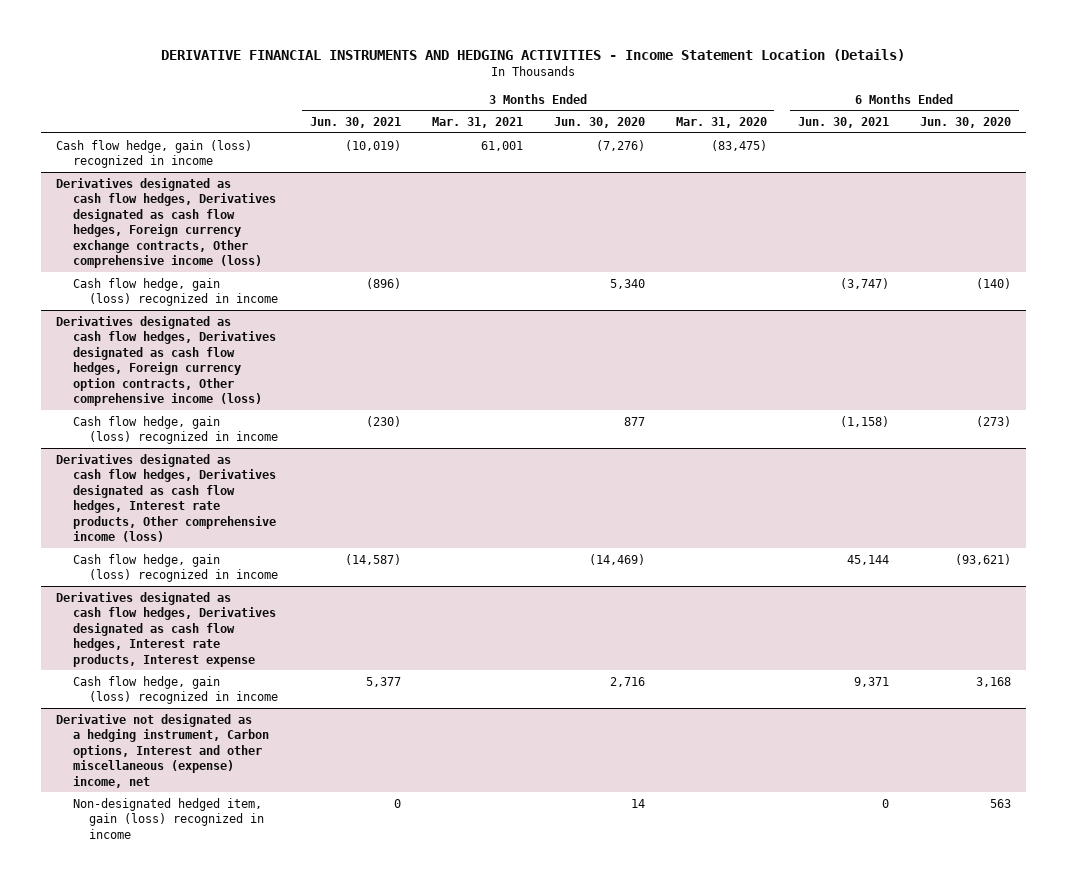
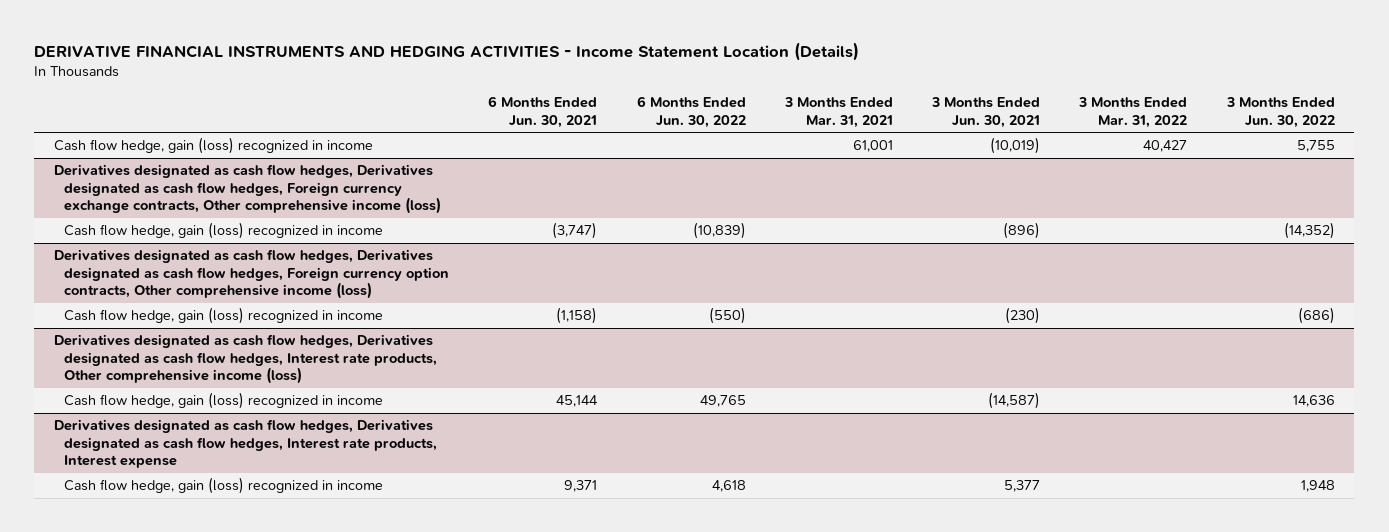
[553,116,645,128] Jun. 30, 2020 -> none
[675,116,767,128] Mar. 31, 2020 -> none
[919,116,1011,128] Jun. 30, 2020 -> none
none -> [636,96,746,128] 6 Months Ended Jun. 30, 2022
none -> [1078,97,1188,128] 3 Months Ended Mar. 31, 2022
none -> [1225,97,1335,128] 3 Months Ended Jun. 30, 2022
[56,713,269,788] Derivative not designated as a hedging instrument, Carbon options, Interest and other miscellaneous (expense) income, net -> none
[72,797,265,839] Non-designated hedged item, gain (loss) recognized in income -> none

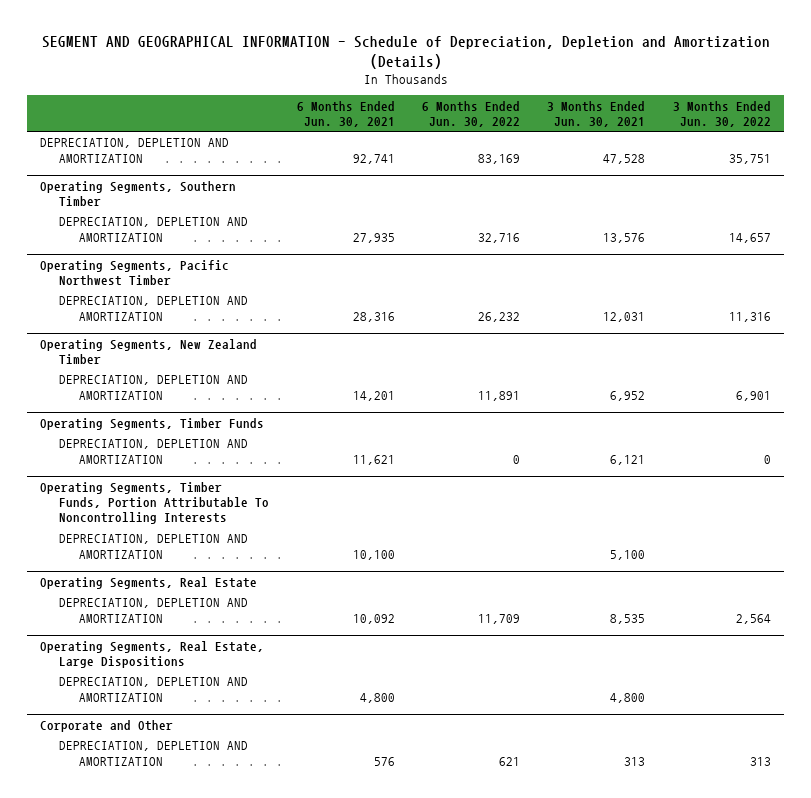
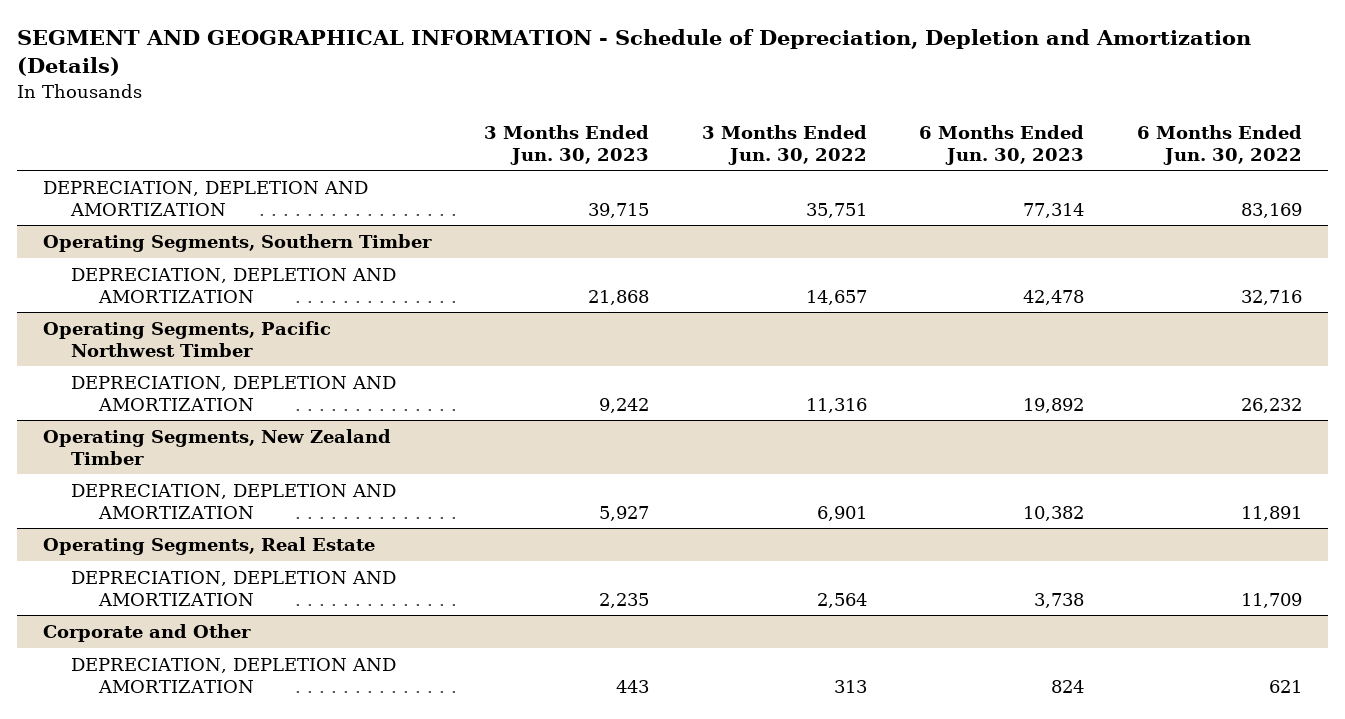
[296,100,395,127] 6 Months Ended Jun. 30, 2021 -> none
[547,100,646,127] 3 Months Ended Jun. 30, 2021 -> none
none -> [483,125,649,165] 3 Months Ended Jun. 30, 2023
none -> [919,125,1085,165] 6 Months Ended Jun. 30, 2023
[40,417,265,430] Operating Segments, Timber Funds -> none
[59,439,249,464] DEPRECIATION, DEPLETION AND AMORTIZATION -> none
[40,481,270,525] Operating Segments, Timber Funds, Portion Attributable To Noncontrolling Interests -> none
[59,534,249,559] DEPRECIATION, DEPLETION AND AMORTIZATION -> none
[40,640,265,669] Operating Segments, Real Estate, Large Dispositions -> none
[59,677,249,702] DEPRECIATION, DEPLETION AND AMORTIZATION -> none

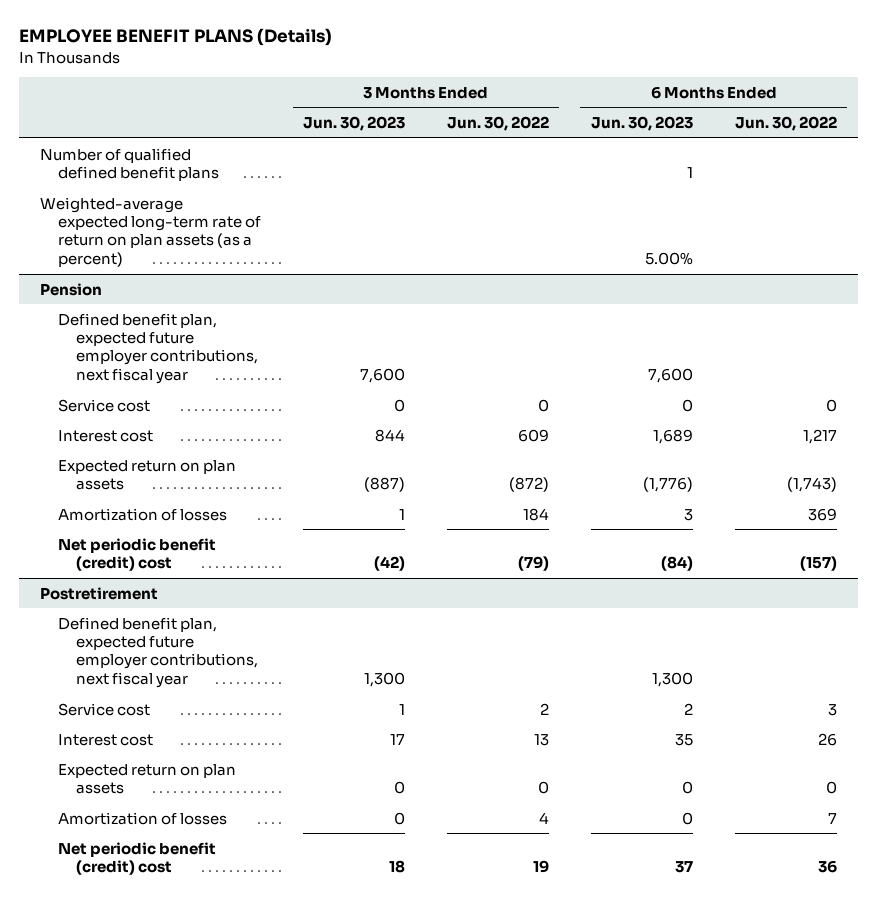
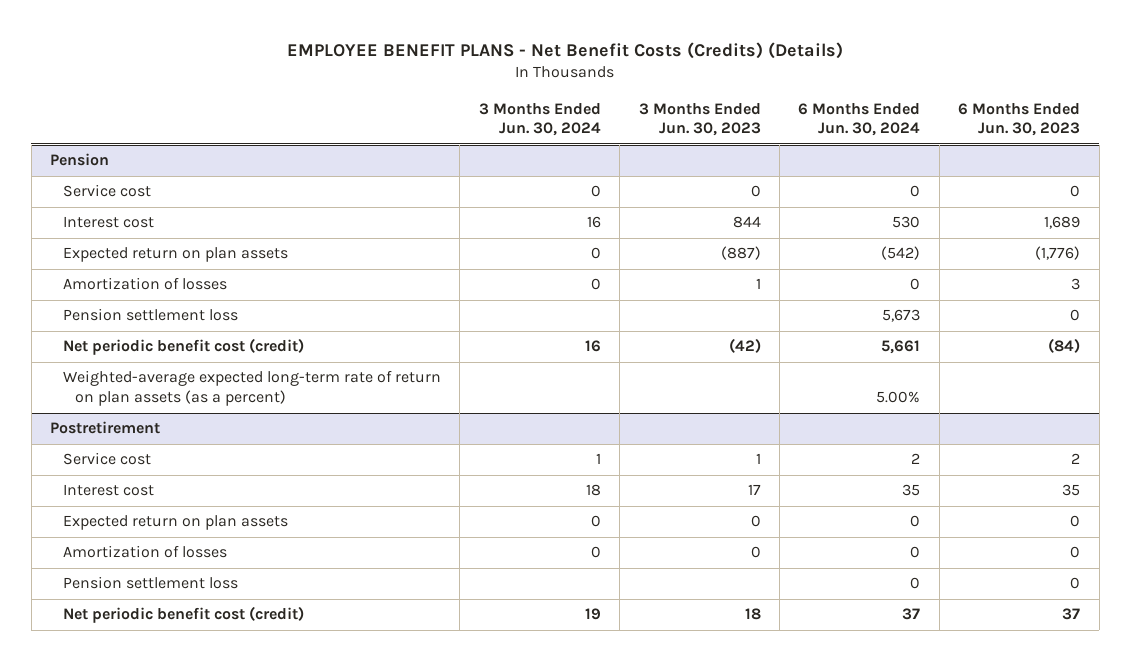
[19,28,333,47] EMPLOYEE BENEFIT PLANS (Details) -> [287,41,844,59] EMPLOYEE BENEFIT PLANS - Net Benefit Costs (Credits) (Details)
[446,116,549,132] Jun. 30, 2022 -> none
[734,116,837,132] Jun. 30, 2022 -> none
none -> [478,102,601,137] 3 Months Ended Jun. 30, 2024
none -> [798,102,921,137] 6 Months Ended Jun. 30, 2024
[40,147,220,182] Number of qualified defined benefit plans -> none
[40,196,262,267] Weighted-average expected long-term rate of return on plan assets (as a percent) -> none
[58,312,259,384] Defined benefit plan, expected future employer contributions, next fiscal year -> none
none -> [62,308,238,322] Pension settlement loss
[58,537,217,572] Net periodic benefit (credit) cost -> [62,338,304,356] Net periodic benefit cost (credit)
none -> [62,370,441,407] Weighted-average expected long-term rate of return on plan assets (as a percent)
[58,616,259,688] Defined benefit plan, expected future employer contributions, next fiscal year -> none
none -> [62,576,238,590] Pension settlement loss
[58,841,217,876] Net periodic benefit (credit) cost -> [62,606,304,624] Net periodic benefit cost (credit)

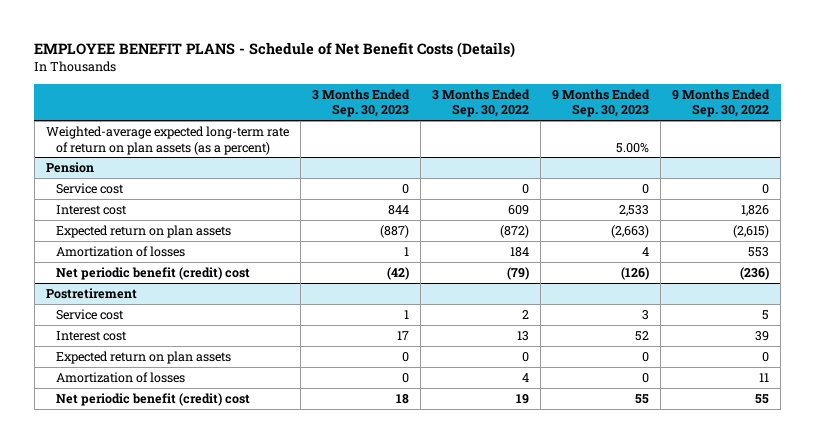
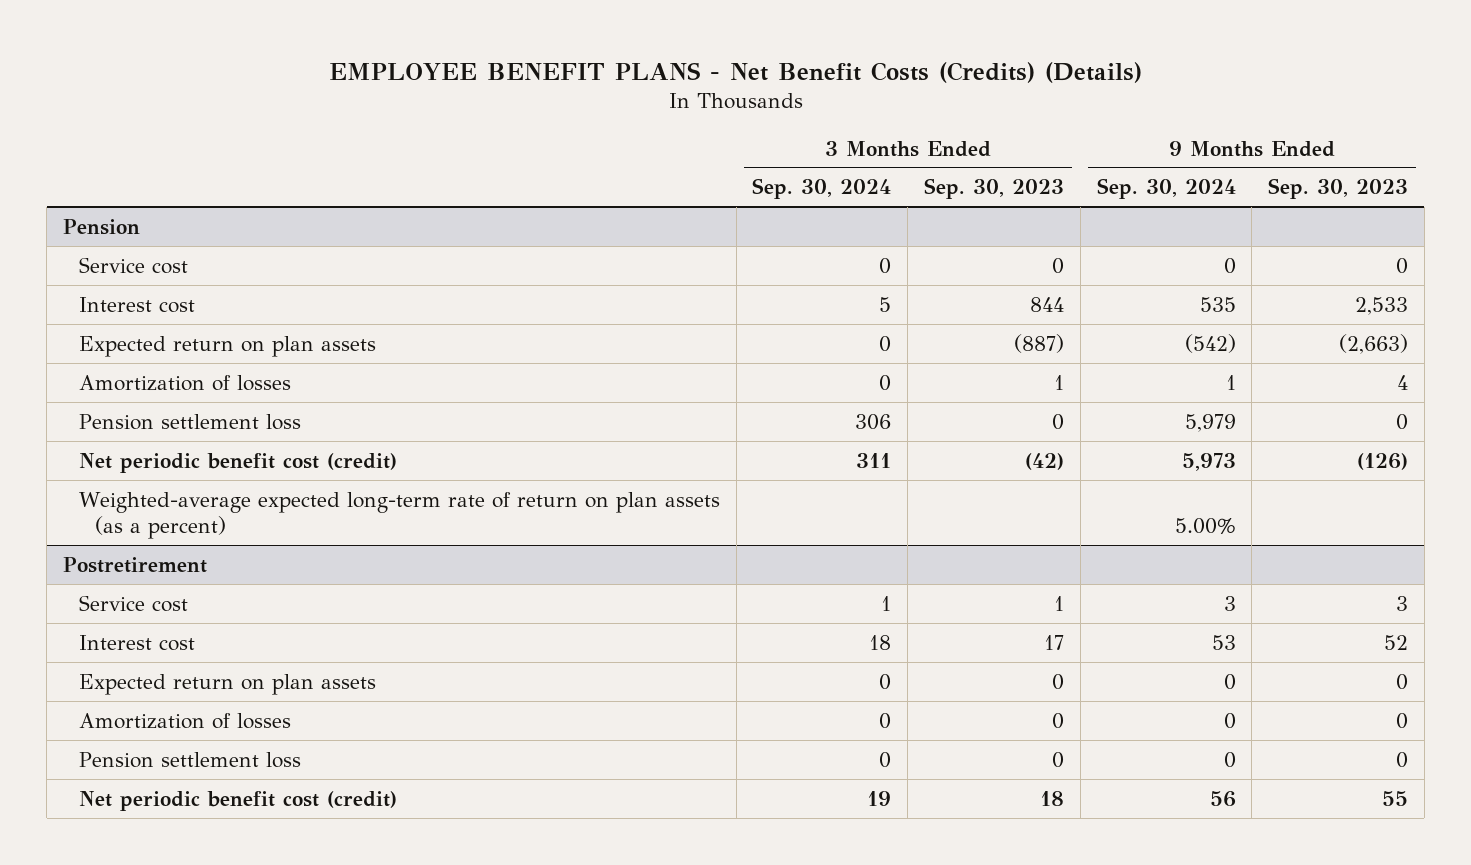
[34,42,516,59] EMPLOYEE BENEFIT PLANS - Schedule of Net Benefit Costs (Details) -> [328,61,1142,83] EMPLOYEE BENEFIT PLANS - Net Benefit Costs (Credits) (Details)
[432,88,531,118] 3 Months Ended Sep. 30, 2022 -> none
[672,88,771,118] 9 Months Ended Sep. 30, 2022 -> none
none -> [752,178,892,200] Sep. 30, 2024
none -> [1096,178,1236,200] Sep. 30, 2024
[45,126,289,155] Weighted-average expected long-term rate of return on plan assets (as a percent) -> none
none -> [78,413,301,430] Pension settlement loss
[56,267,251,281] Net periodic benefit (credit) cost -> [78,452,397,473] Net periodic benefit cost (credit)
none -> [78,491,720,539] Weighted-average expected long-term rate of return on plan assets (as a percent)
none -> [78,751,301,768] Pension settlement loss
[56,393,251,407] Net periodic benefit (credit) cost -> [78,790,397,811] Net periodic benefit cost (credit)

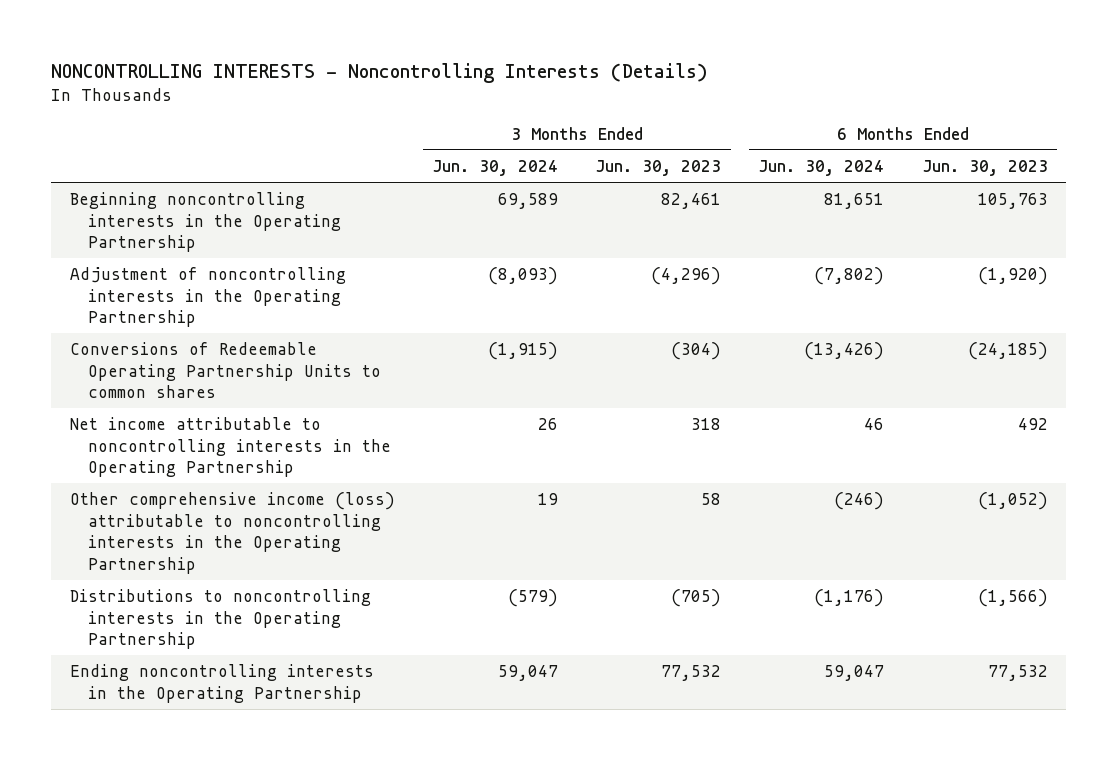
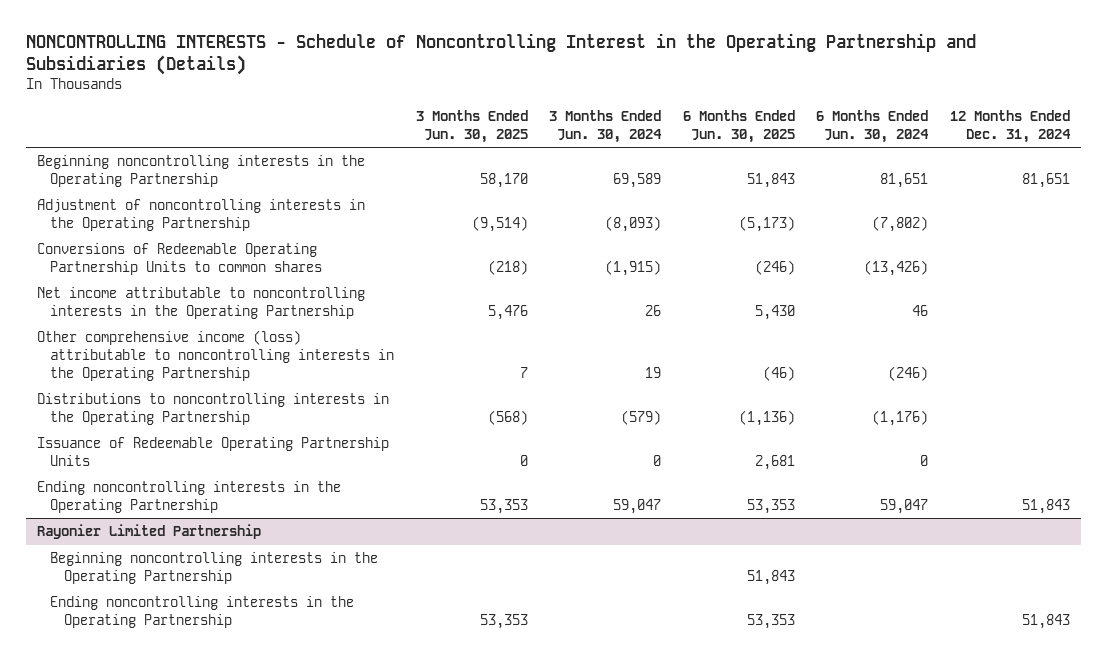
[51,62,709,83] NONCONTROLLING INTERESTS - Noncontrolling Interests (Details) -> [25,32,976,75] NONCONTROLLING INTERESTS - Schedule of Noncontrolling Interest in the Operating Partnership and Subsidiaries (Details)
[595,160,722,177] Jun. 30, 2023 -> none
[921,160,1048,177] Jun. 30, 2023 -> none
none -> [415,110,528,144] 3 Months Ended Jun. 30, 2025
none -> [682,110,795,144] 6 Months Ended Jun. 30, 2025
none -> [949,110,1071,144] 12 Months Ended Dec. 31, 2024
none -> [36,437,389,466] Issuance of Redeemable Operating Partnership Units
none -> [36,524,261,540] Rayonier Limited Partnership
none -> [50,552,379,584] Beginning noncontrolling interests in the Operating Partnership
none -> [50,596,355,628] Ending noncontrolling interests in the Operating Partnership

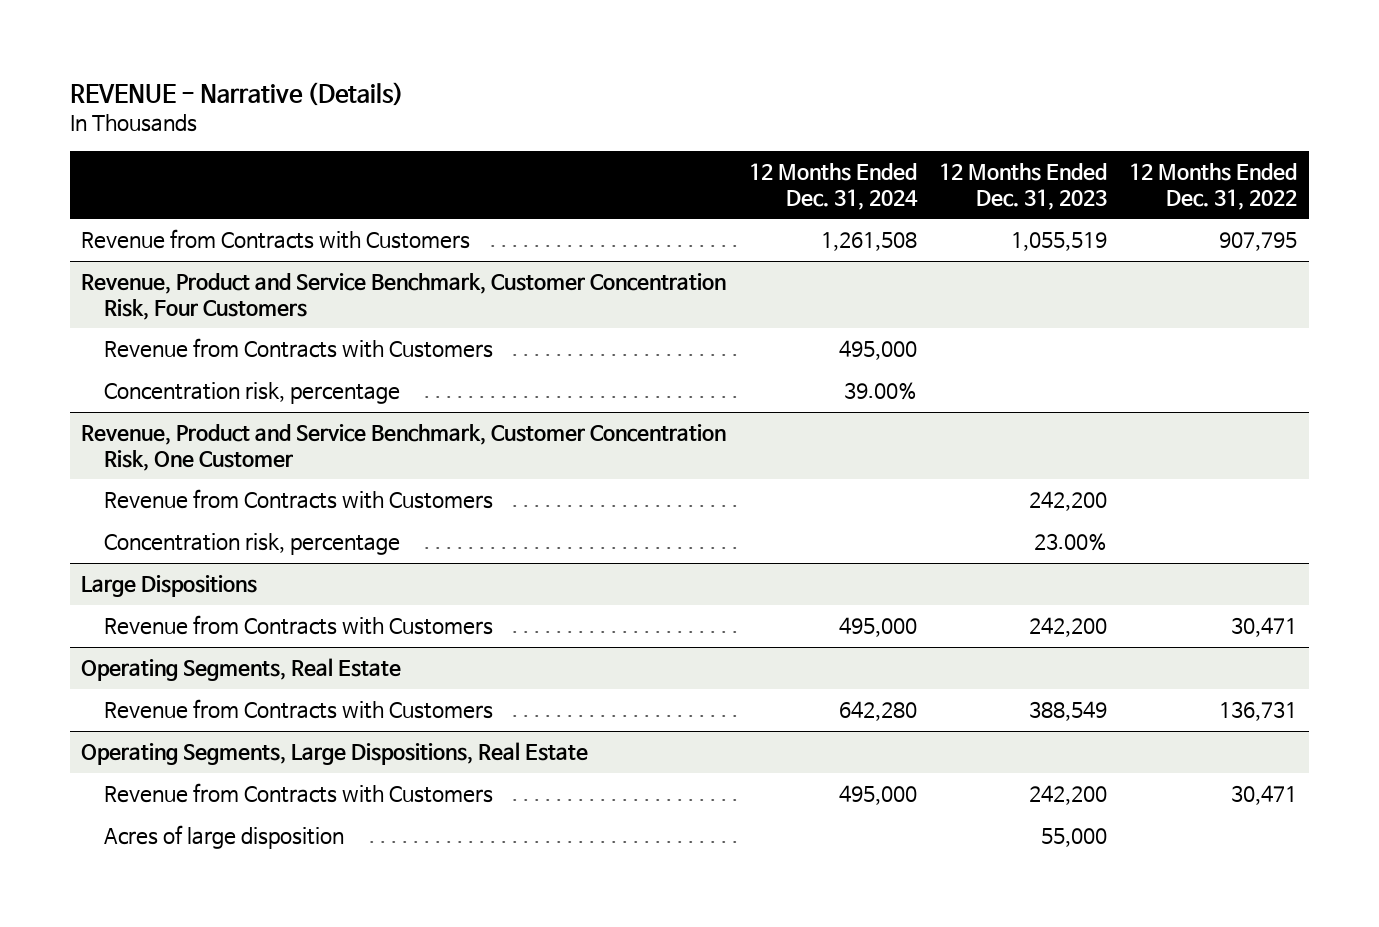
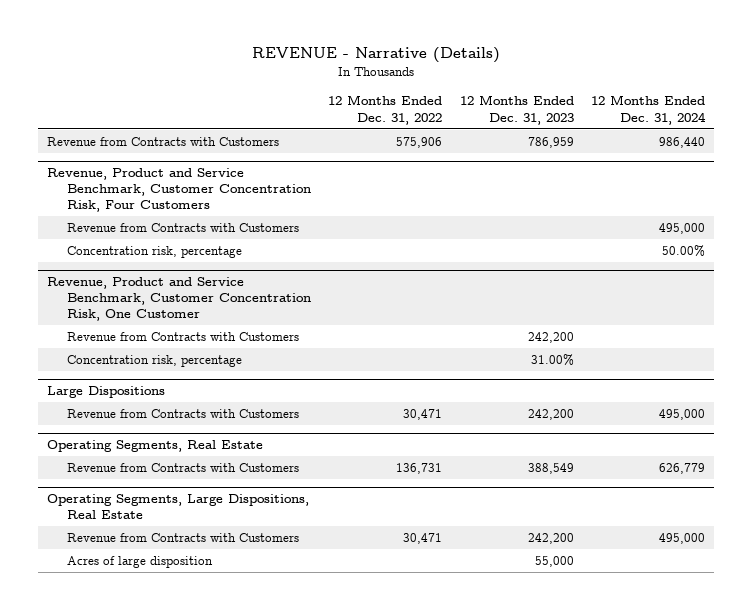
[820,232,917,252] 1,261,508 -> [659,137,706,149] 986,440
[1011,232,1108,252] 1,055,519 -> [527,137,574,149] 786,959
[1219,232,1298,252] 907,795 -> [396,137,443,149] 575,906
[843,382,917,401] 39.00% -> [662,245,706,258] 50.00%
[1034,533,1108,552] 23.00% -> [530,354,574,367] 31.00%
[838,701,917,722] 642,280 -> [659,463,706,475] 626,779

